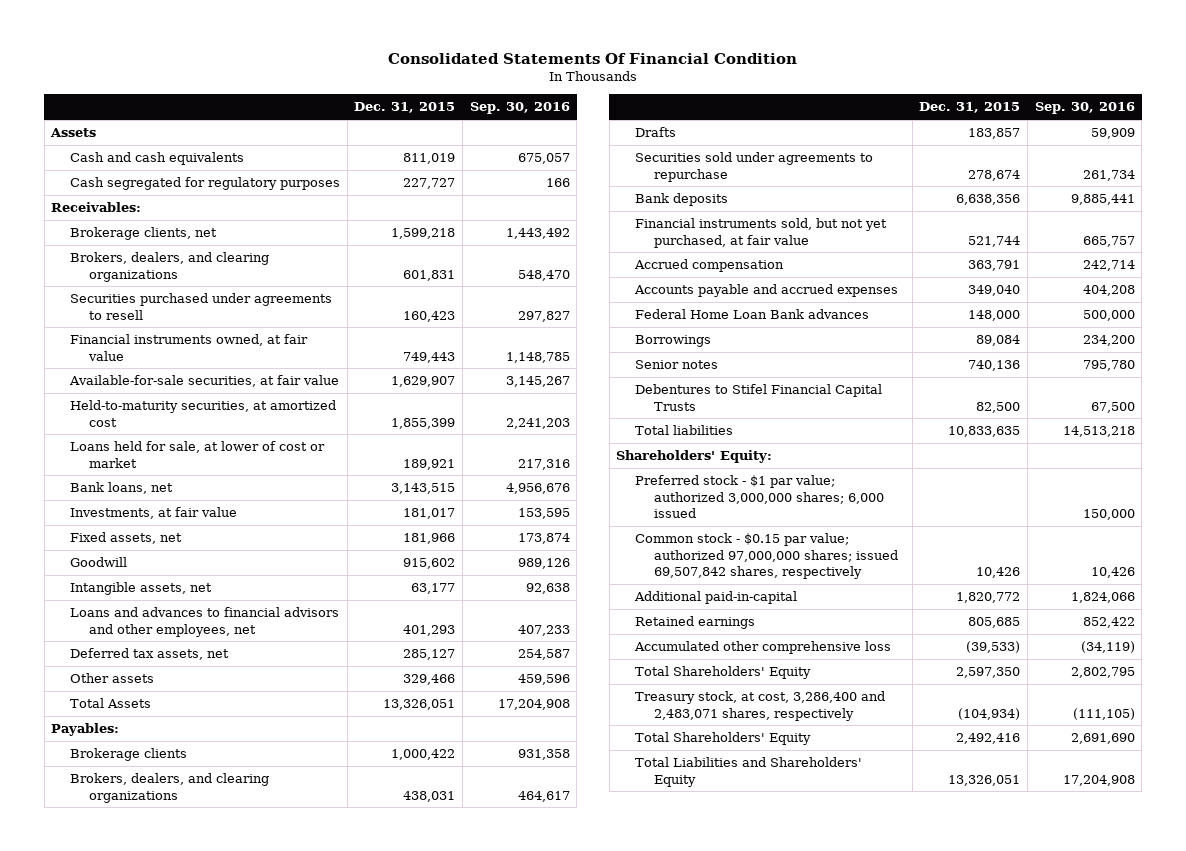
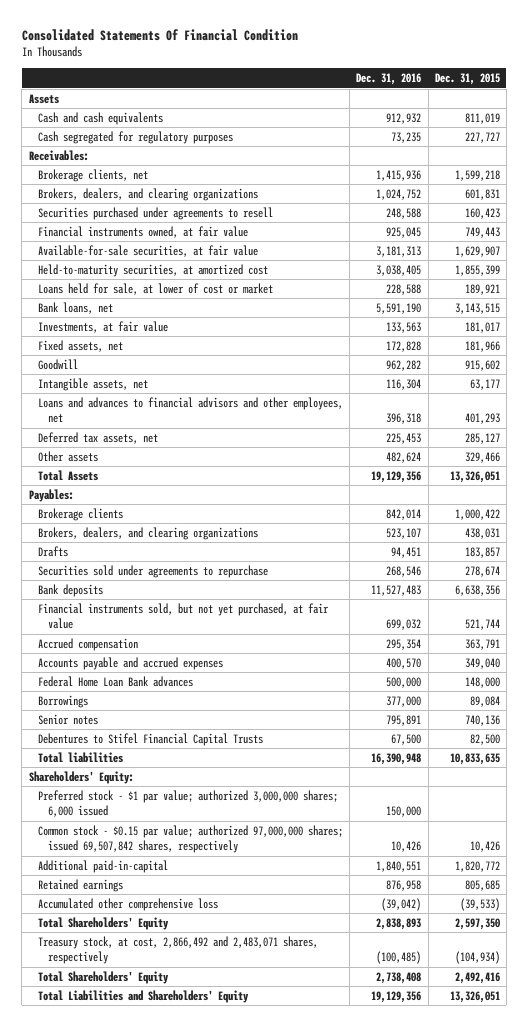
[469,102,570,115] Sep. 30, 2016 -> none
none -> [356,72,422,85] Dec. 31, 2016
[634,691,885,721] Treasury stock, at cost, 3,286,400 and 2,483,071 shares, respectively -> [38,935,319,965] Treasury stock, at cost, 2,866,492 and 2,483,071 shares, respectively

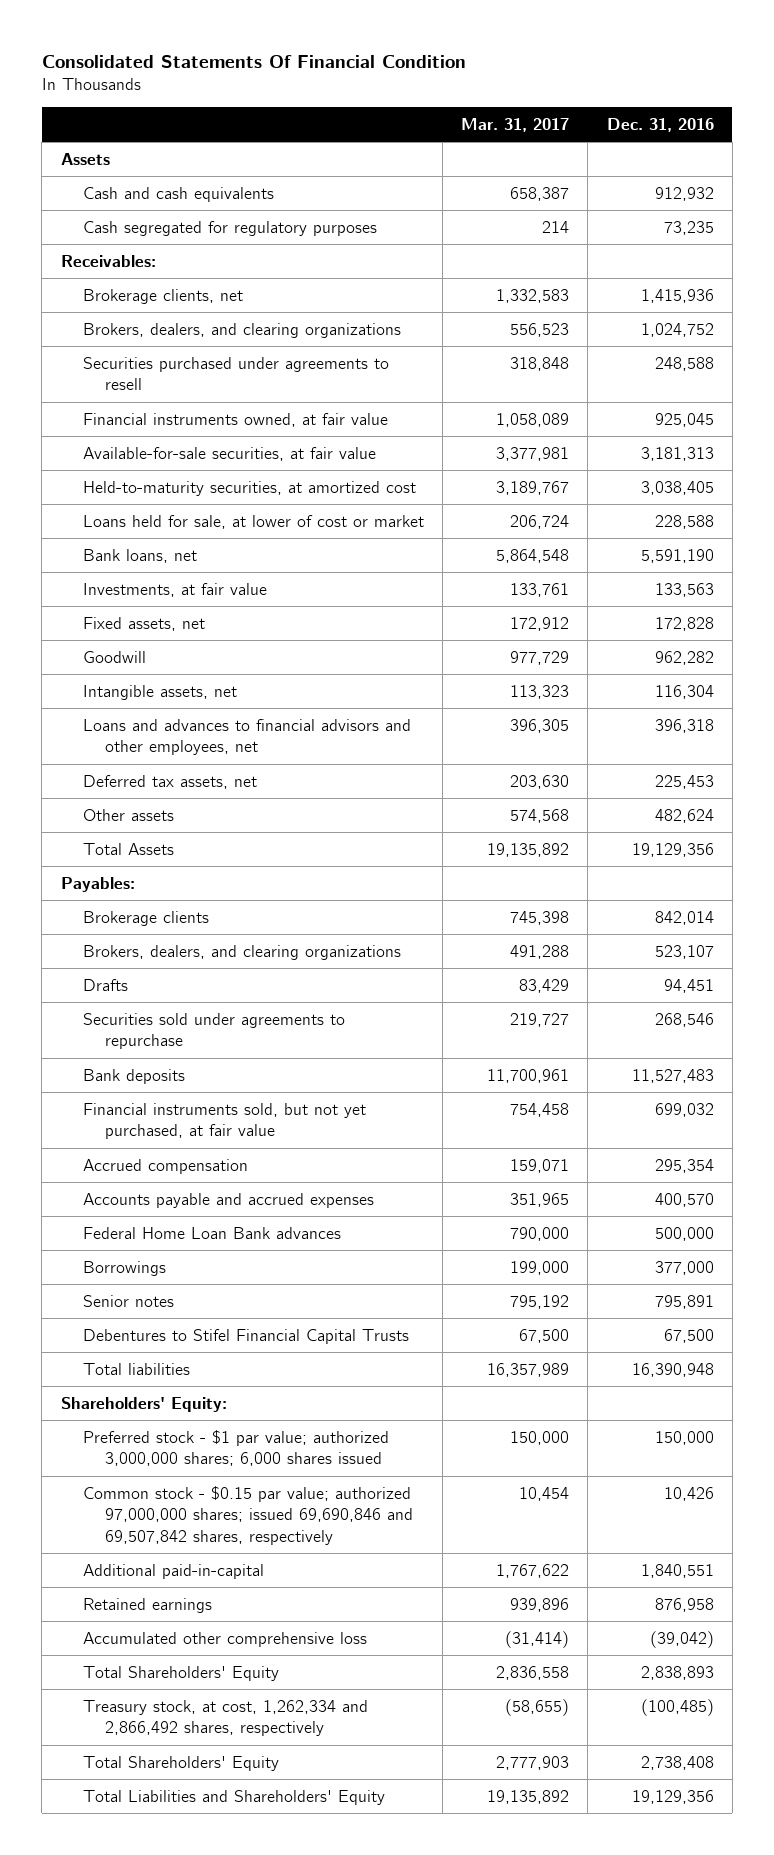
[434,72,500,85] Dec. 31, 2015 -> none
none -> [461,118,570,133] Mar. 31, 2017
[38,789,339,818] Preferred stock - $1 par value; authorized 3,000,000 shares; 6,000 issued -> [82,1429,389,1467] Preferred stock - $1 par value; authorized 3,000,000 shares; 6,000 shares issued
[38,824,344,854] Common stock - $0.15 par value; authorized 97,000,000 shares; issued 69,507,842 shares, respectively -> [82,1485,413,1545] Common stock - $0.15 par value; authorized 97,000,000 shares; issued 69,690,846 and 69,507,842 shares, respectively
[38,935,319,965] Treasury stock, at cost, 2,866,492 and 2,483,071 shares, respectively -> [82,1699,368,1737] Treasury stock, at cost, 1,262,334 and 2,866,492 shares, respectively

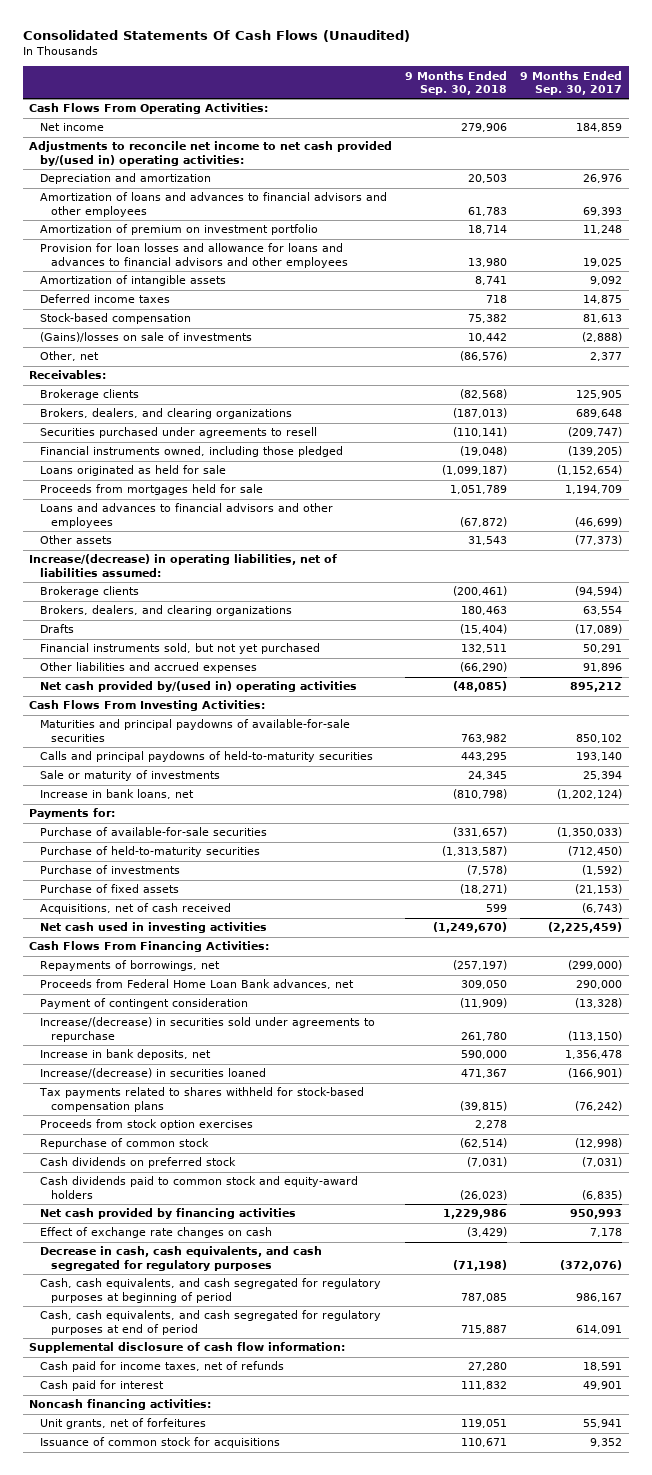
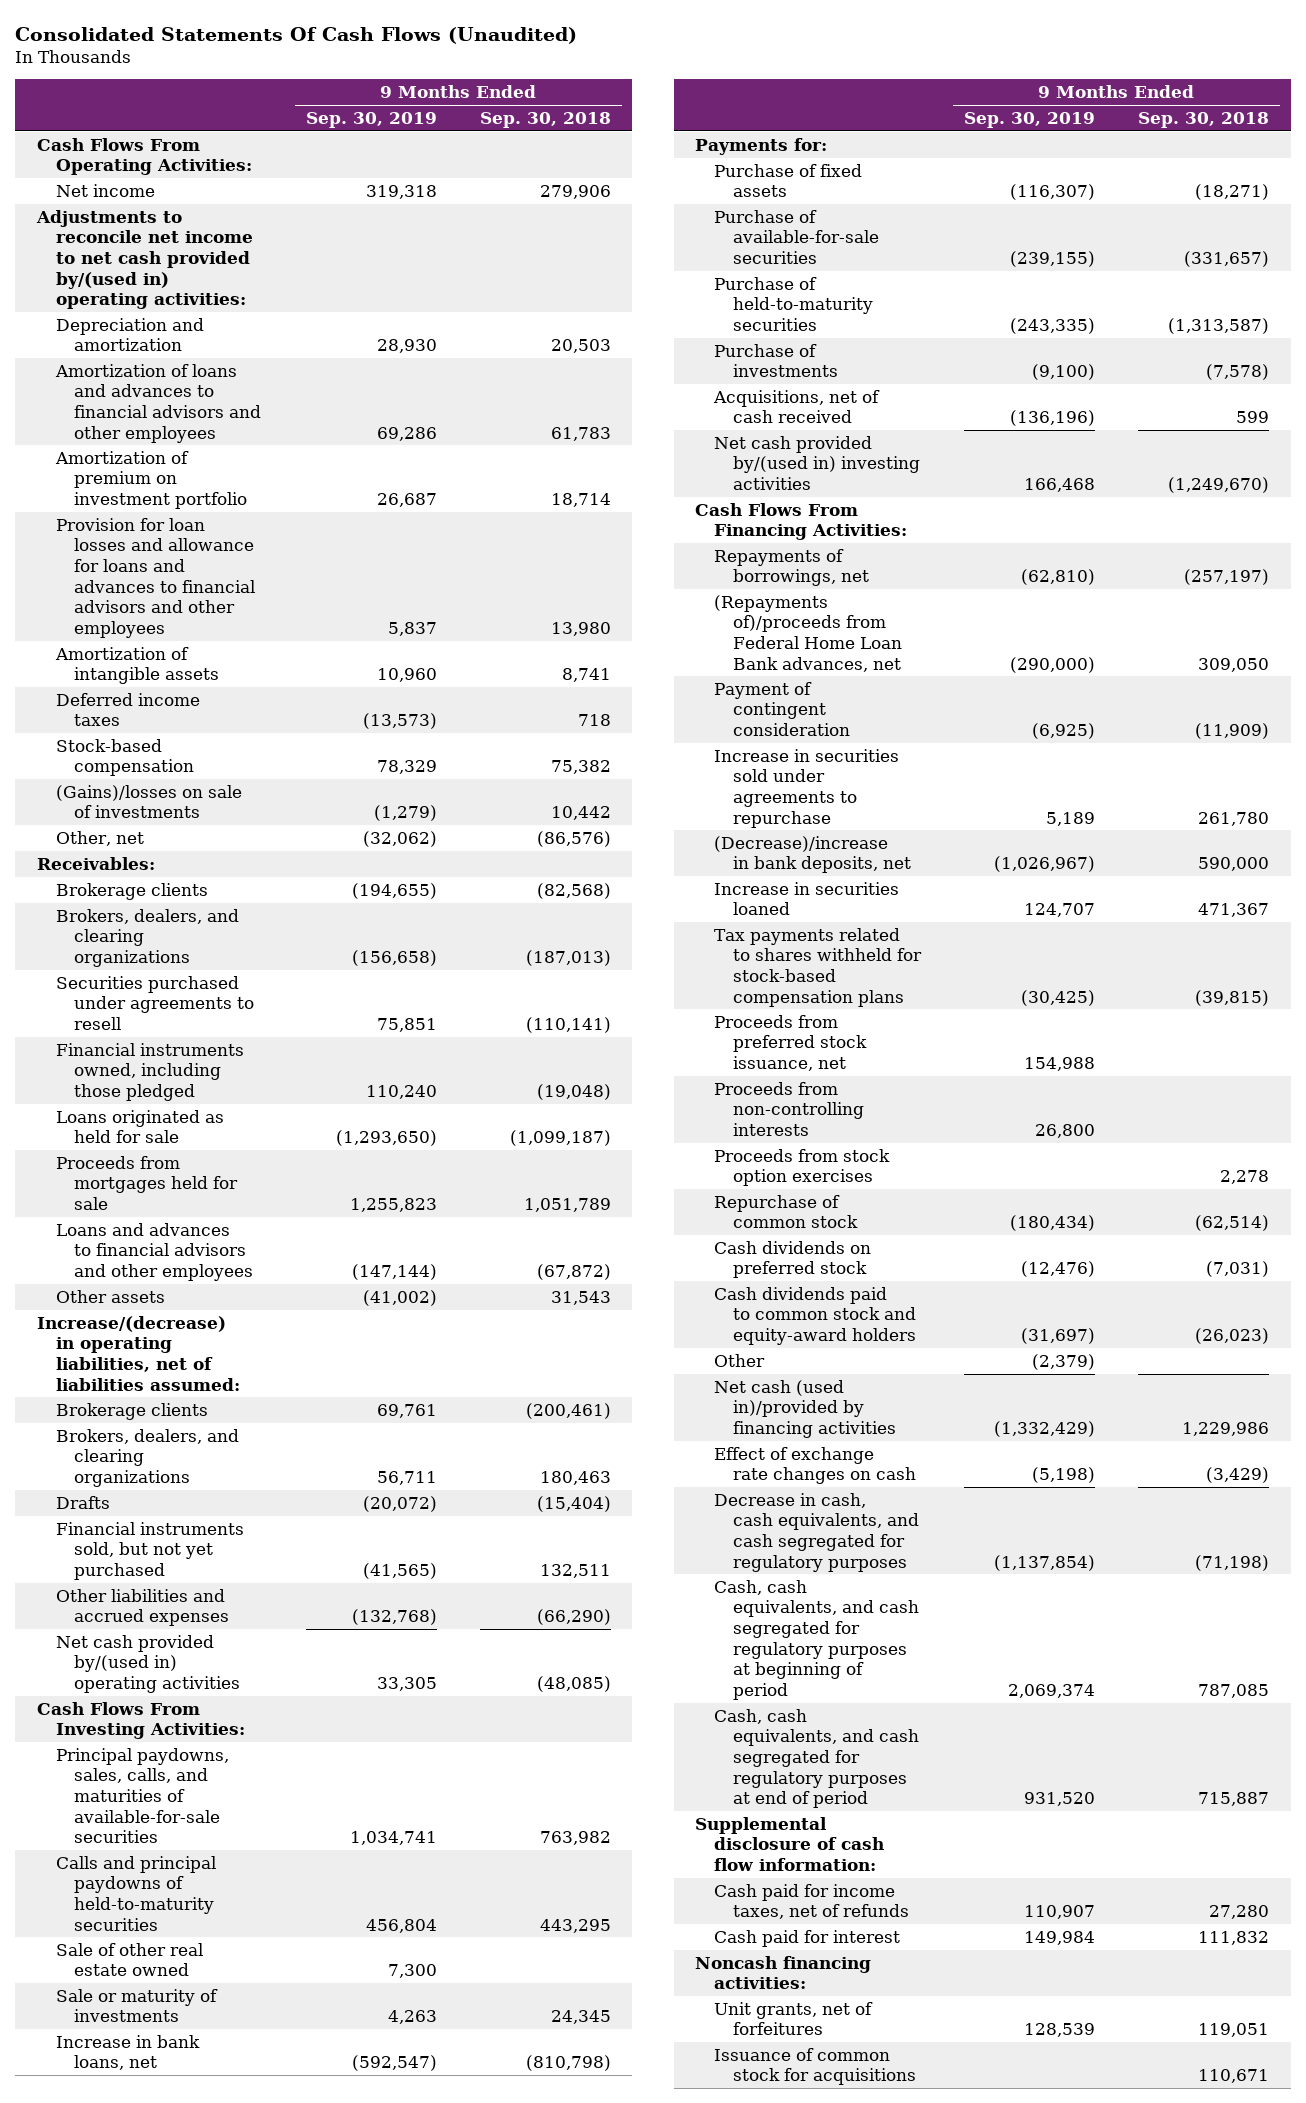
[520,70,623,96] 9 Months Ended Sep. 30, 2017 -> none
none -> [305,111,437,128] Sep. 30, 2019
[40,719,351,742] Maturities and principal paydowns of available-for-sale securities -> [55,1747,229,1844] Principal paydowns, sales, calls, and maturities of available-for-sale securities
none -> [55,1942,203,1977] Sale of other real estate owned
[40,884,180,894] Purchase of fixed assets -> [713,163,862,198] Purchase of fixed assets
[40,922,268,934] Net cash used in investing activities -> [713,435,920,491] Net cash provided by/(used in) investing activities
[40,979,355,990] Proceeds from Federal Home Loan Bank advances, net -> [713,594,902,672] (Repayments of)/proceeds from Federal Home Loan Bank advances, net
[40,1017,376,1042] Increase/(decrease) in securities sold under agreements to repurchase -> [713,748,899,828] Increase in securities sold under agreements to repurchase
[40,1049,212,1061] Increase in bank deposits, net -> [713,835,911,874] (Decrease)/increase in bank deposits, net
[40,1068,267,1079] Increase/(decrease) in securities loaned -> [713,881,899,916] Increase in securities loaned
none -> [713,1014,867,1072] Proceeds from preferred stock issuance, net
none -> [713,1081,864,1137] Proceeds from non-controlling interests
none -> [713,1353,765,1367] Other
[40,1208,297,1220] Net cash provided by financing activities -> [713,1379,896,1439] Net cash (used in)/provided by financing activities

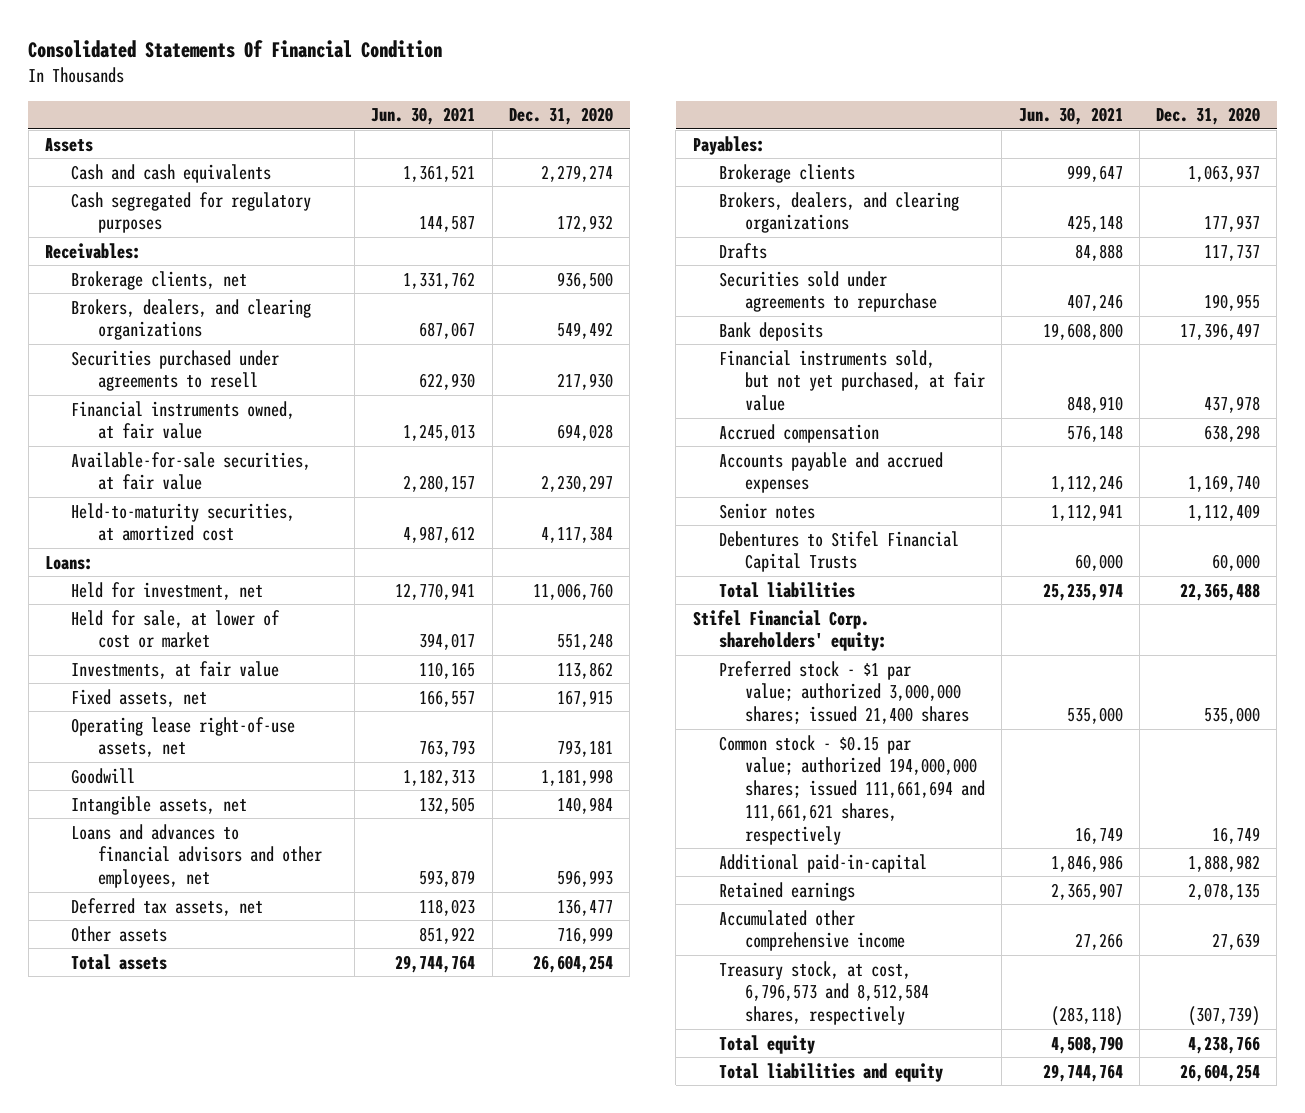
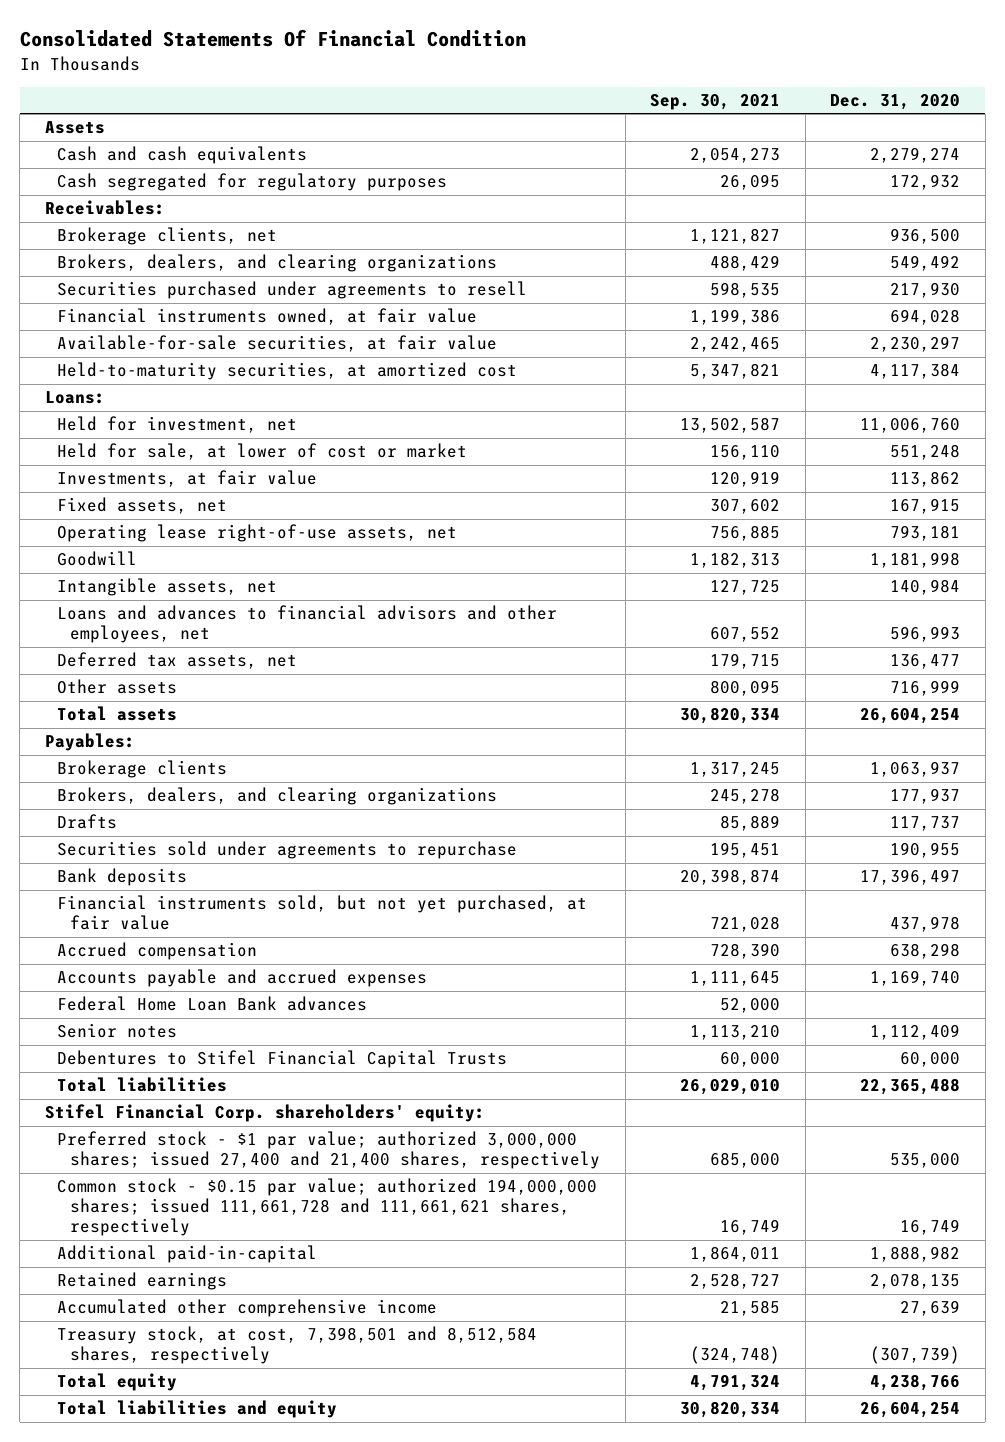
[371,107,476,126] Jun. 30, 2021 -> none
none -> [650,94,781,111] Sep. 30, 2021
none -> [57,996,368,1012] Federal Home Loan Bank advances
[718,660,969,725] Preferred stock - $1 par value; authorized 3,000,000 shares; issued 21,400 shares -> [57,1131,601,1170] Preferred stock - $1 par value; authorized 3,000,000 shares; issued 27,400 and 21,400 shares, respectively
[718,734,985,845] Common stock - $0.15 par value; authorized 194,000,000 shares; issued 111,661,694 and 111,661,621 shares, respectively -> [57,1178,598,1237] Common stock - $0.15 par value; authorized 194,000,000 shares; issued 111,661,728 and 111,661,621 shares, respectively
[718,960,929,1026] Treasury stock, at cost, 6,796,573 and 8,512,584 shares, respectively -> [57,1326,538,1365] Treasury stock, at cost, 7,398,501 and 8,512,584 shares, respectively

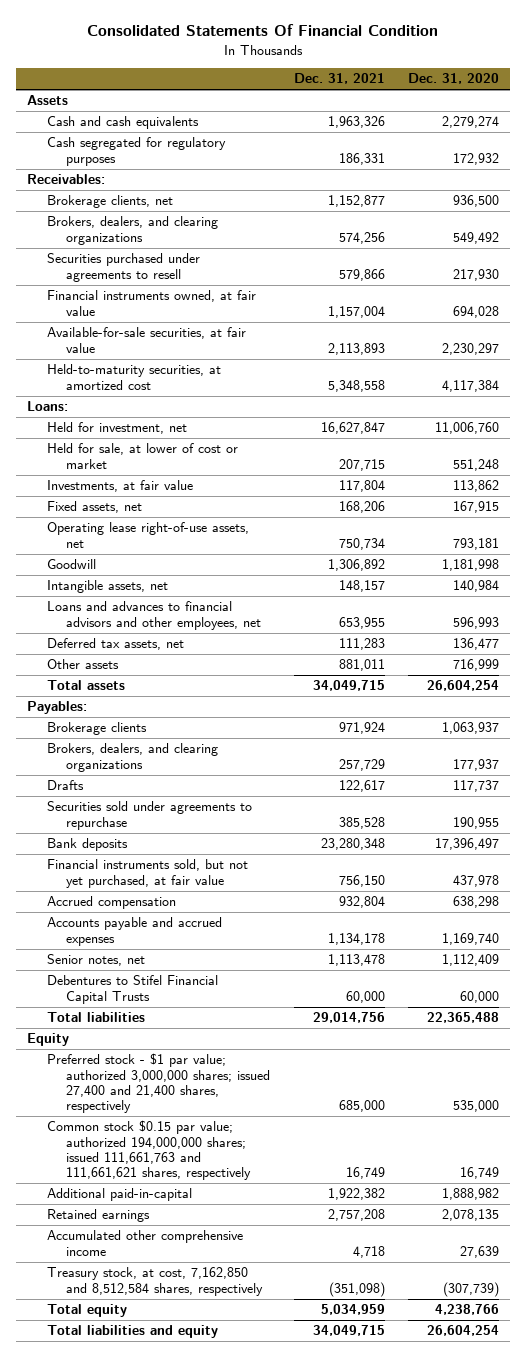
[650,94,781,111] Sep. 30, 2021 -> none
none -> [293,73,385,85] Dec. 31, 2021
[57,996,368,1012] Federal Home Loan Bank advances -> none
[57,1023,178,1039] Senior notes -> [46,954,145,967] Senior notes, net
[44,1104,485,1123] Stifel Financial Corp. shareholders' equity: -> [27,1033,70,1047] Equity
[57,1178,598,1237] Common stock - $0.15 par value; authorized 194,000,000 shares; issued 111,661,728 and 111,661,621 shares, respectively -> [46,1120,252,1181] Common stock $0.15 par value; authorized 194,000,000 shares; issued 111,661,763 and 111,661,621 shares, respectively
[57,1326,538,1365] Treasury stock, at cost, 7,398,501 and 8,512,584 shares, respectively -> [46,1267,264,1296] Treasury stock, at cost, 7,162,850 and 8,512,584 shares, respectively

